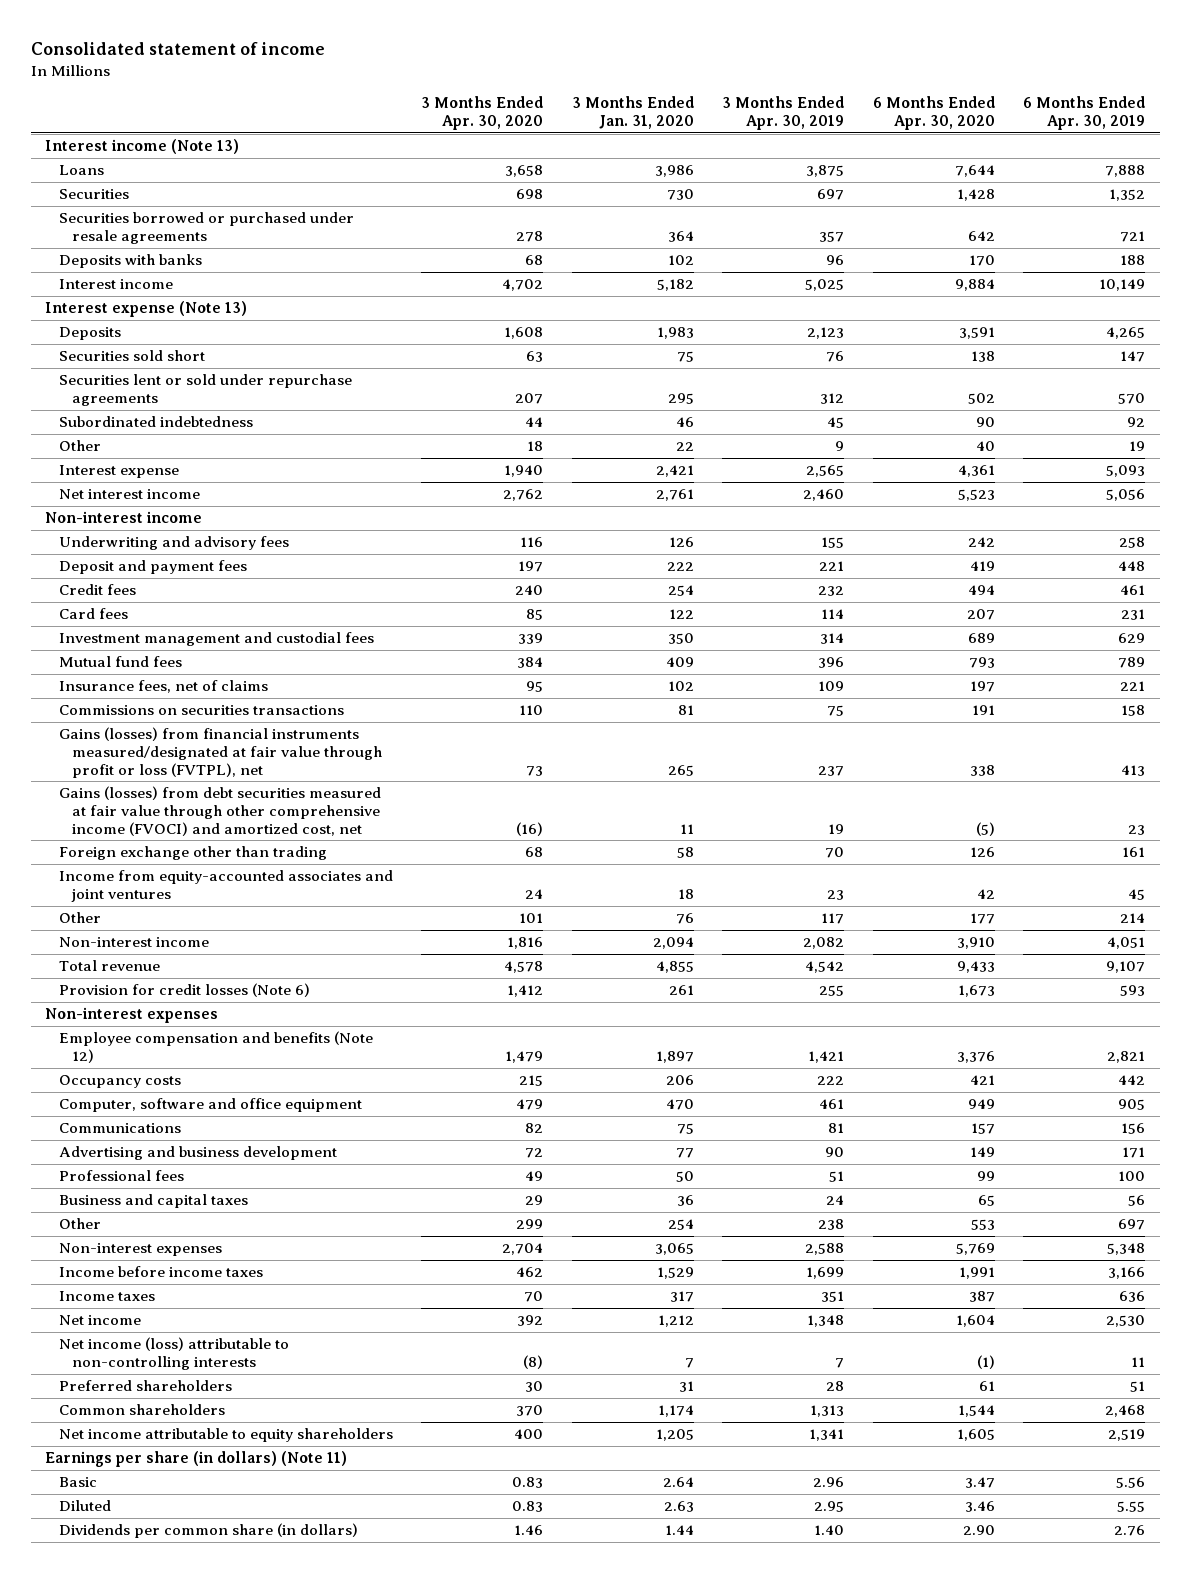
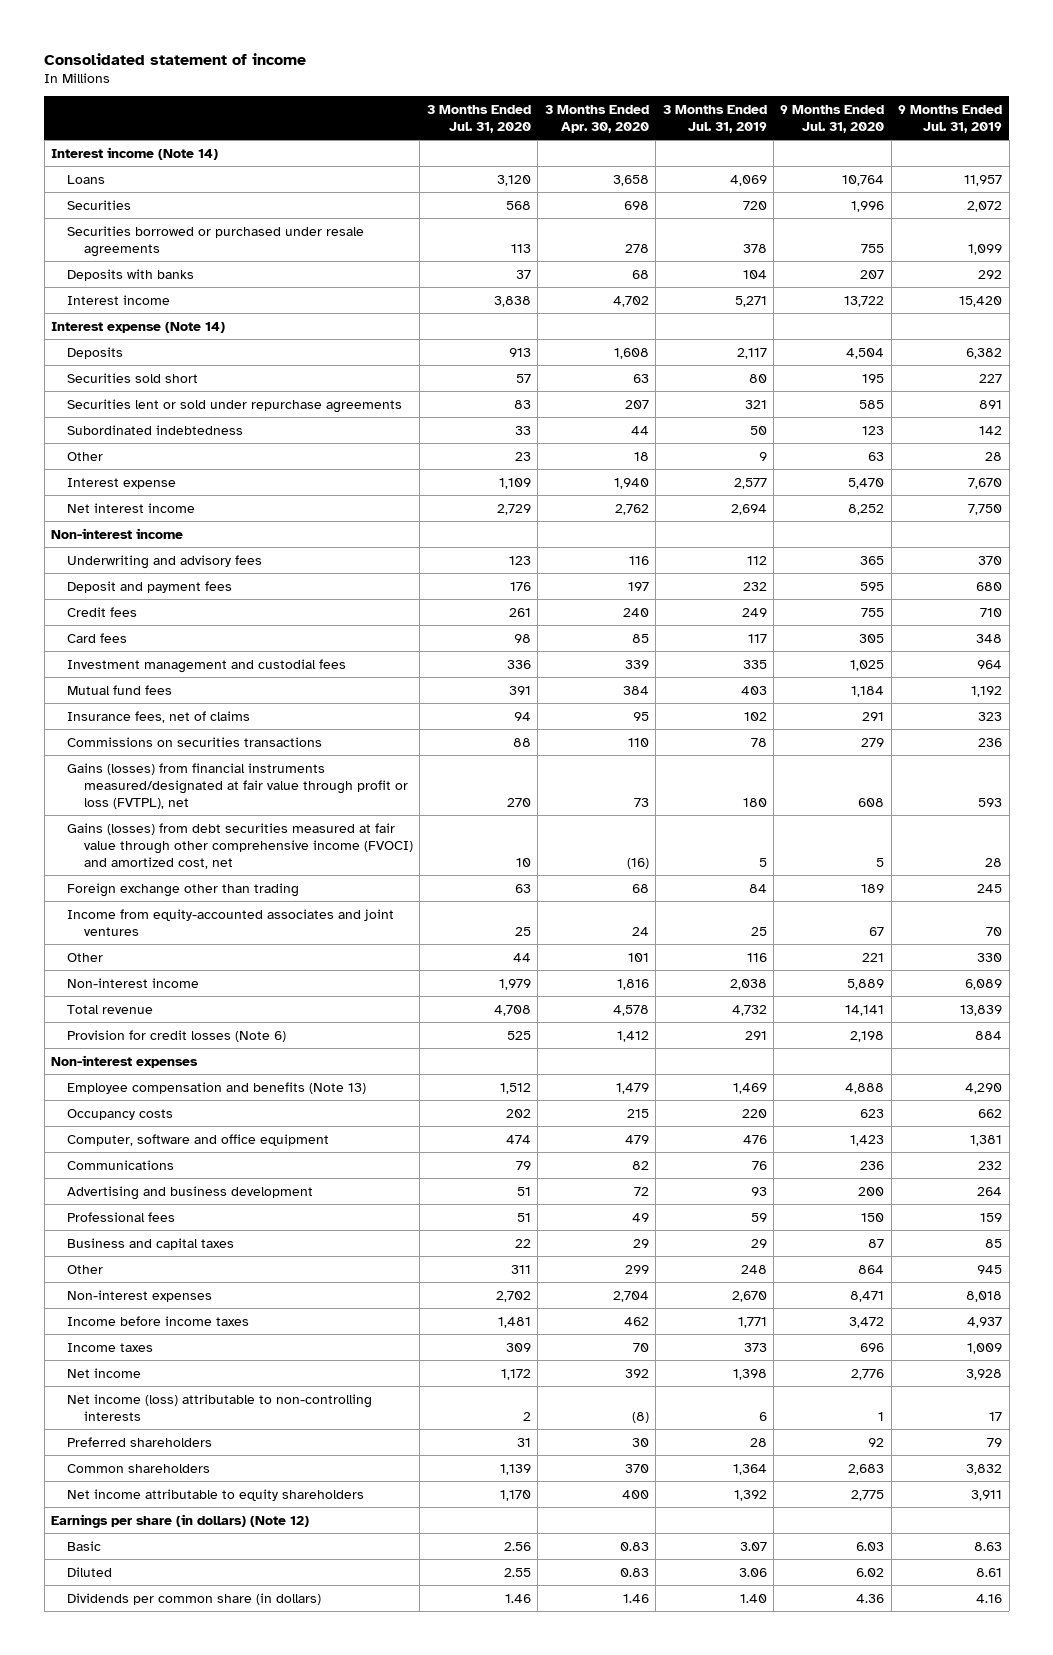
[571,96,694,130] 3 Months Ended Jan. 31, 2020 -> none
[722,96,845,131] 3 Months Ended Apr. 30, 2019 -> none
[872,96,995,131] 6 Months Ended Apr. 30, 2020 -> none
[1023,96,1146,131] 6 Months Ended Apr. 30, 2019 -> none
none -> [426,104,531,134] 3 Months Ended Jul. 31, 2020
none -> [662,104,767,134] 3 Months Ended Jul. 31, 2019
none -> [780,104,885,134] 9 Months Ended Jul. 31, 2020
none -> [898,104,1003,134] 9 Months Ended Jul. 31, 2019
[45,139,240,155] Interest income (Note 13) -> [50,146,218,160] Interest income (Note 14)
[45,301,248,318] Interest expense (Note 13) -> [50,321,225,333] Interest expense (Note 14)
[58,1031,373,1064] Employee compensation and benefits (Note 12) -> [67,1081,367,1094] Employee compensation and benefits (Note 13)
[45,1451,348,1468] Earnings per share (in dollars) (Note 11) -> [50,1513,309,1528] Earnings per share (in dollars) (Note 12)

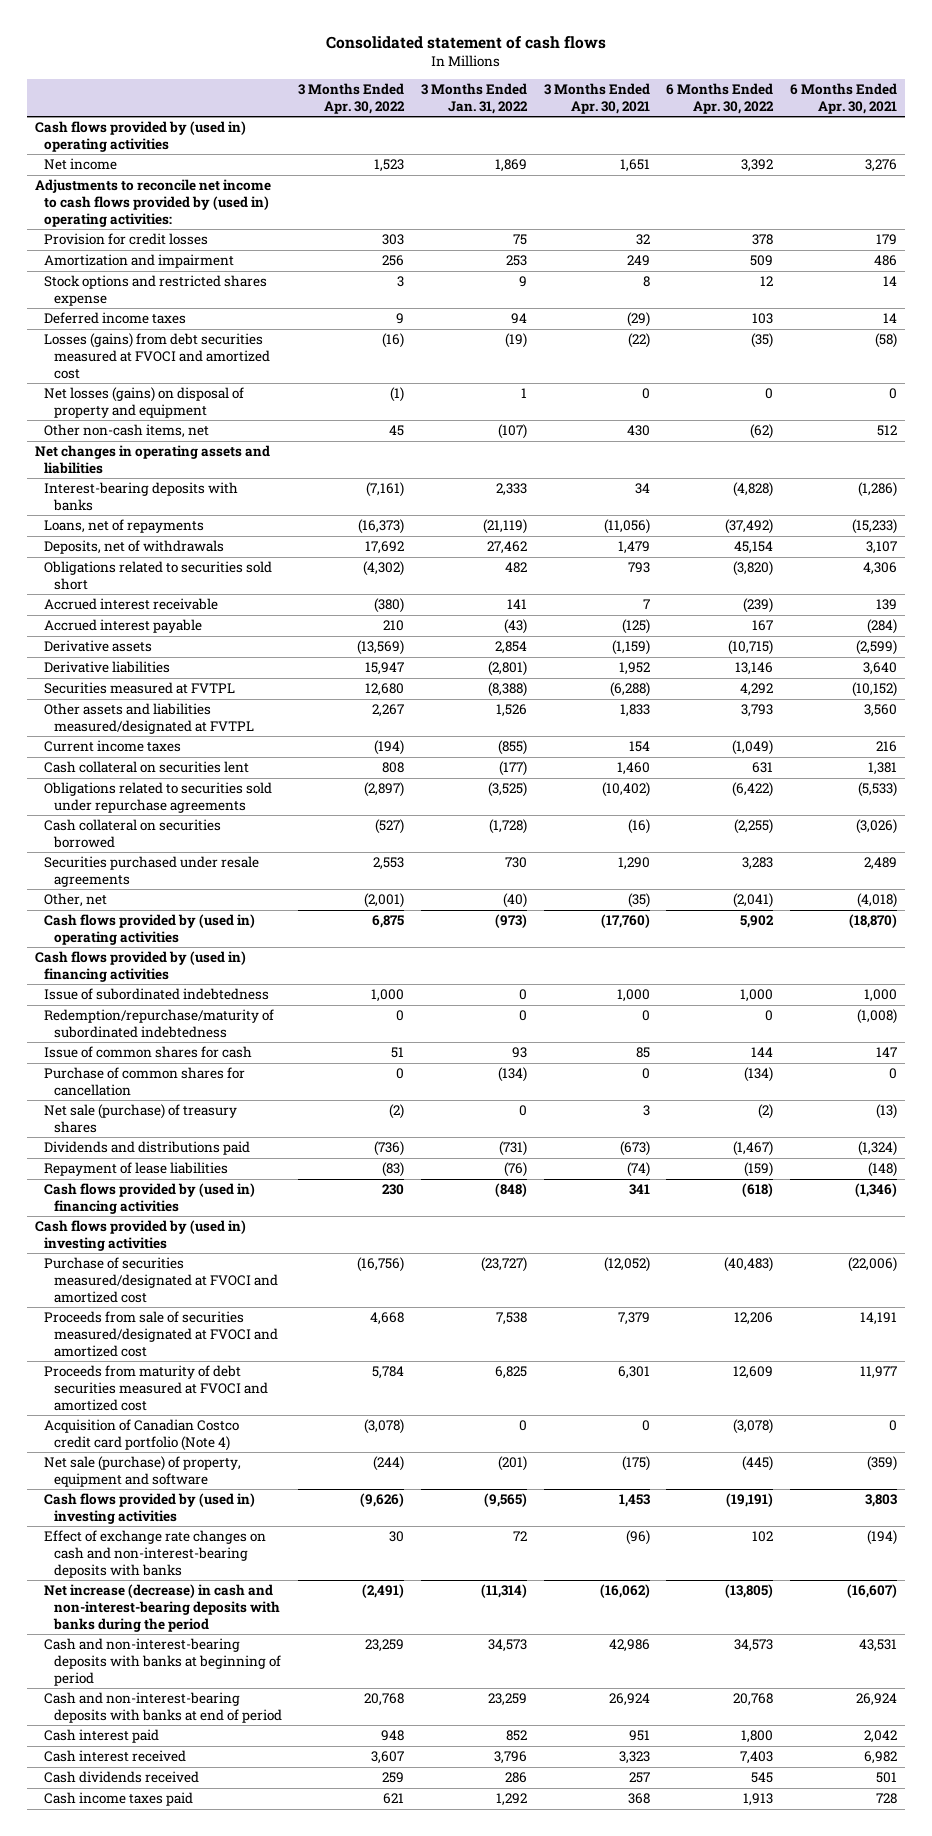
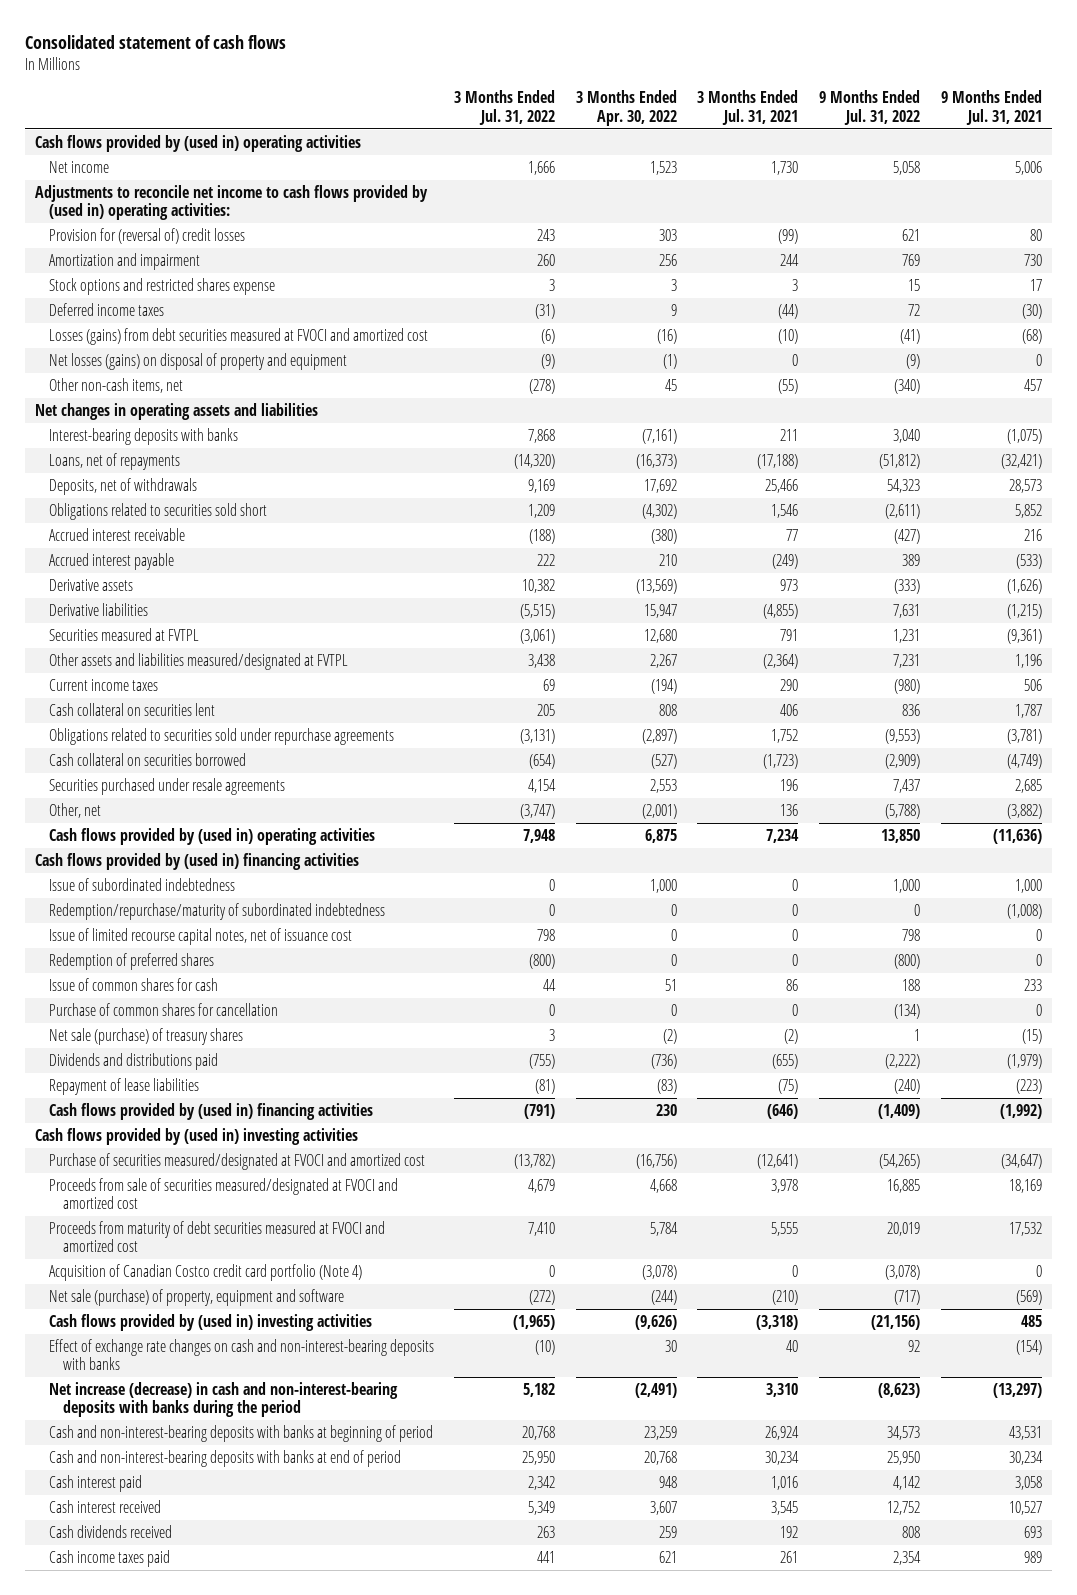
[420,83,528,114] 3 Months Ended Jan. 31, 2022 -> none
[543,83,650,114] 3 Months Ended Apr. 30, 2021 -> none
[666,83,775,114] 6 Months Ended Apr. 30, 2022 -> none
[789,83,897,114] 6 Months Ended Apr. 30, 2021 -> none
none -> [454,90,556,125] 3 Months Ended Jul. 31, 2022
none -> [697,90,799,125] 3 Months Ended Jul. 31, 2021
none -> [819,90,921,125] 9 Months Ended Jul. 31, 2022
none -> [940,90,1042,125] 9 Months Ended Jul. 31, 2021
[44,233,209,246] Provision for credit losses -> [48,227,245,244] Provision for (reversal of) credit losses
none -> [48,927,352,945] Issue of limited recourse capital notes, net of issuance cost
none -> [48,952,214,970] Redemption of preferred shares

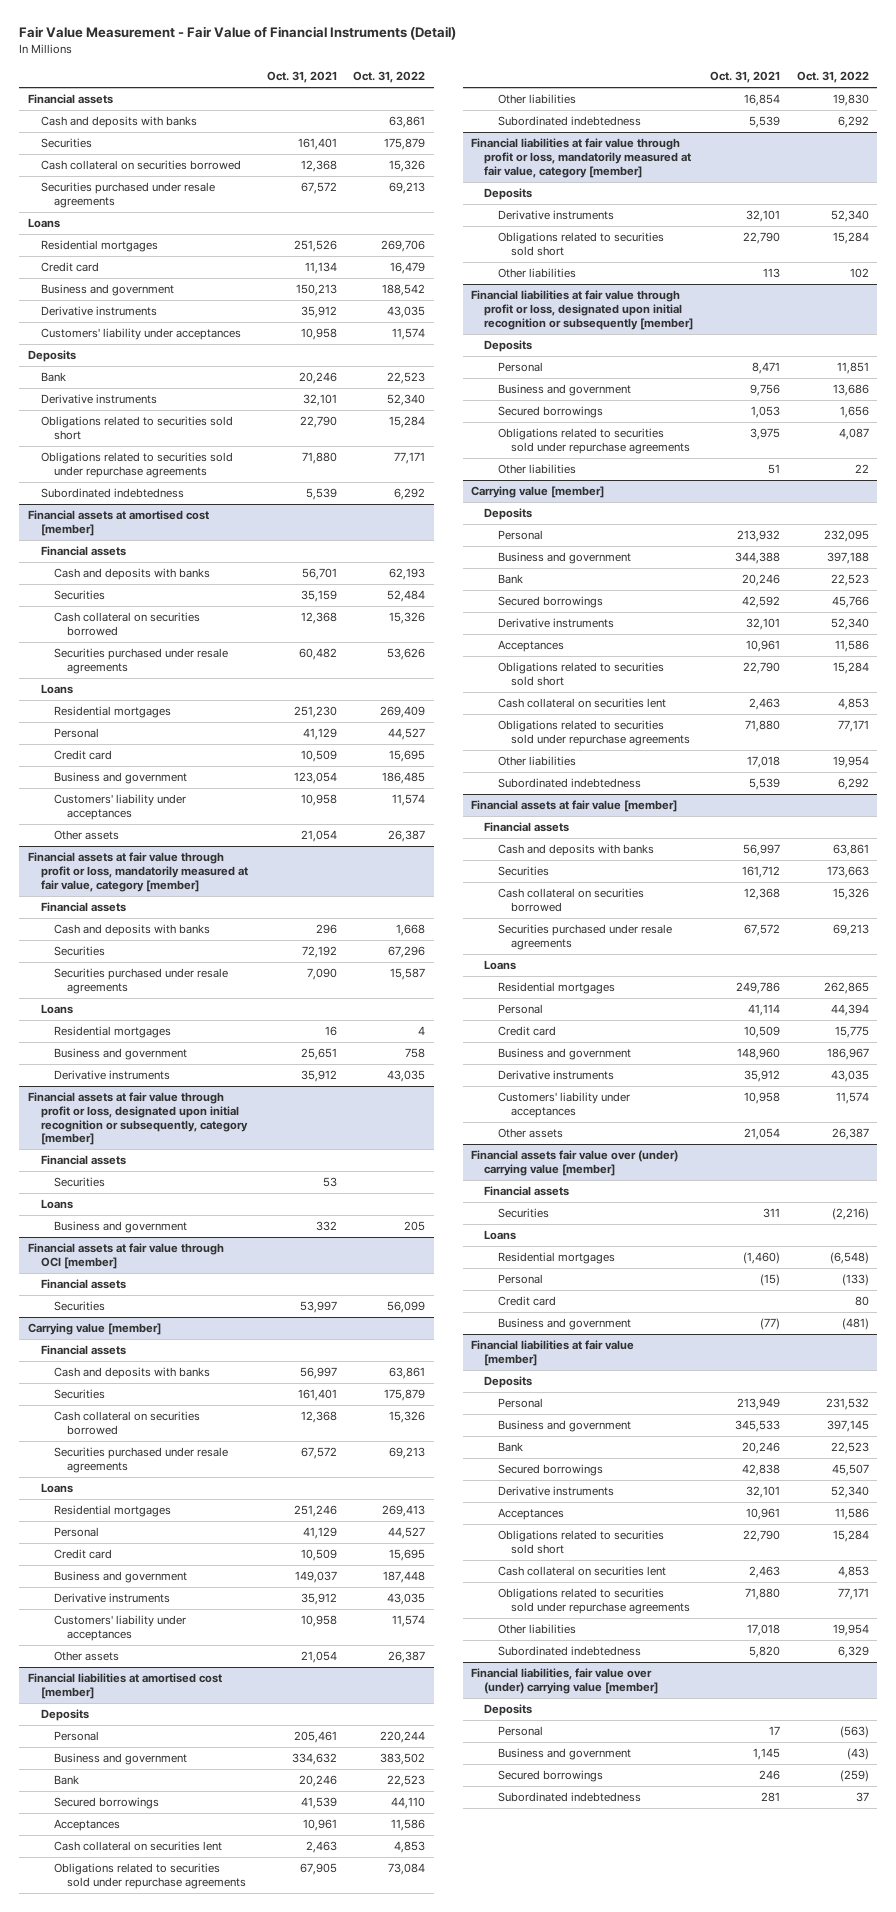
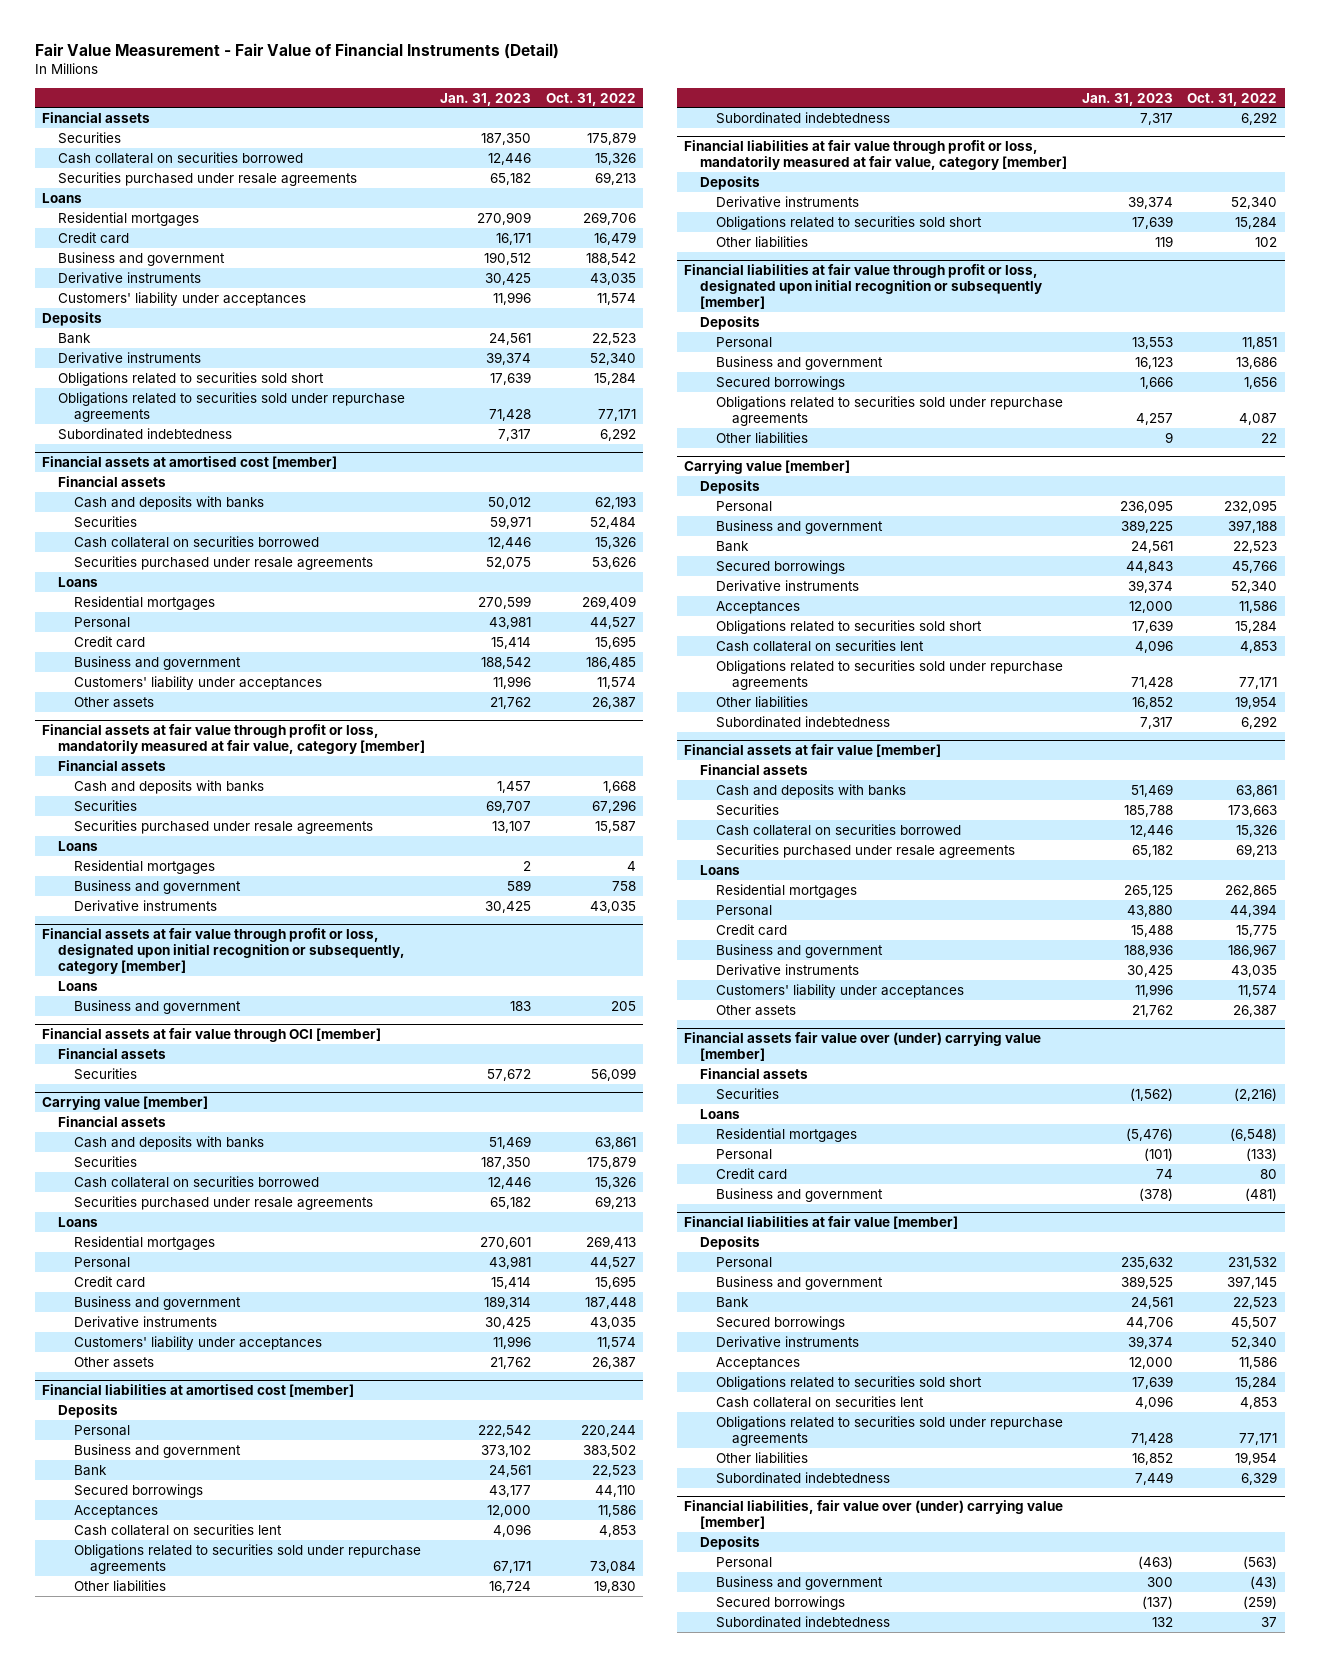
[266,71,337,84] Oct. 31, 2021 -> none
none -> [440,92,532,106] Jan. 31, 2023
[40,116,197,129] Cash and deposits with banks -> none
[40,1155,126,1166] Financial assets -> none
[54,1177,106,1188] Securities -> none

